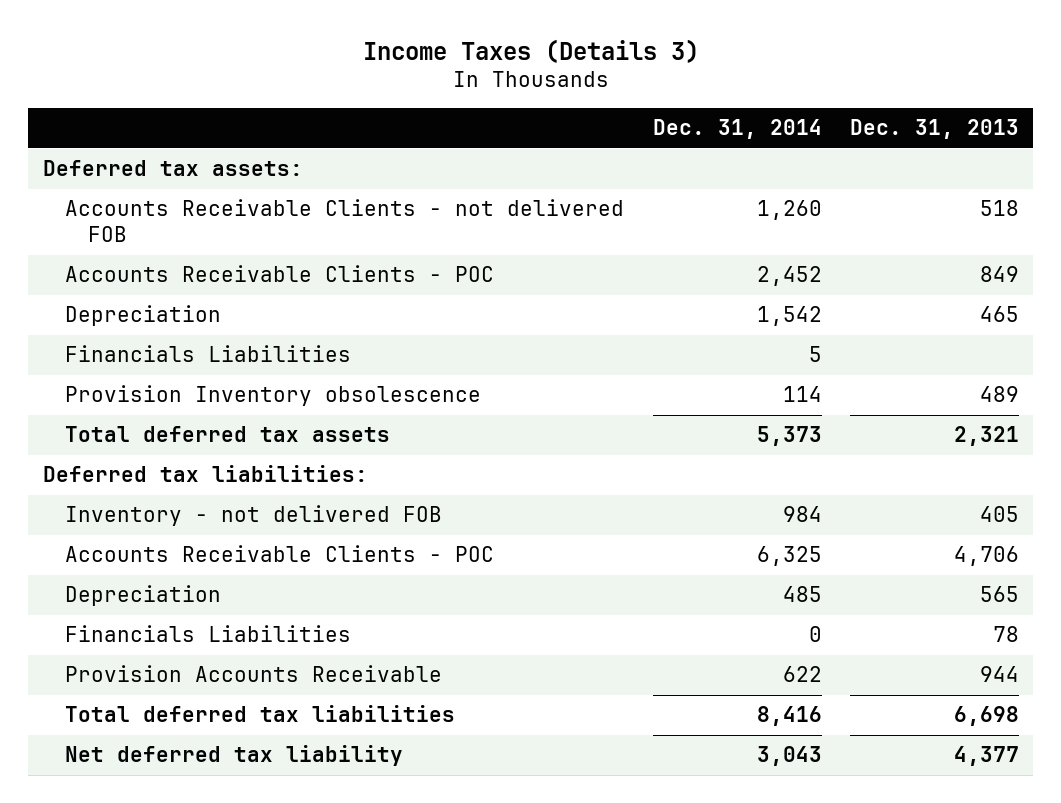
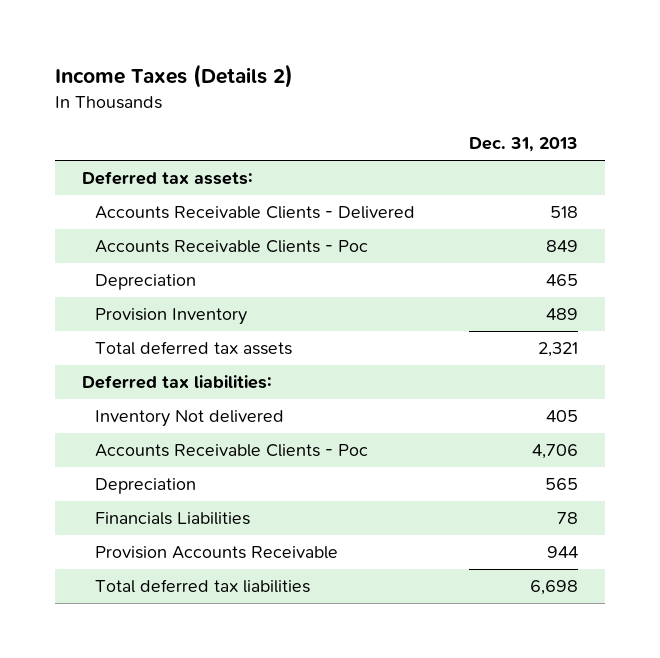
[362,38,699,63] Income Taxes (Details 3) -> [55,64,294,89] Income Taxes (Details 2)
[652,119,822,140] Dec. 31, 2014 -> none
[65,199,625,243] Accounts Receivable Clients - not delivered FOB -> [95,206,416,220] Accounts Receivable Clients - Delivered
[65,265,495,283] Accounts Receivable Clients - POC -> [95,240,369,254] Accounts Receivable Clients - Poc
[65,345,352,363] Financials Liabilities -> none
[65,385,482,407] Provision Inventory obsolescence -> [95,308,248,326] Provision Inventory
[65,505,443,527] Inventory - not delivered FOB -> [95,410,285,428] Inventory Not delivered
[65,545,495,563] Accounts Receivable Clients - POC -> [95,444,369,458] Accounts Receivable Clients - Poc
[65,745,404,767] Net deferred tax liability -> none

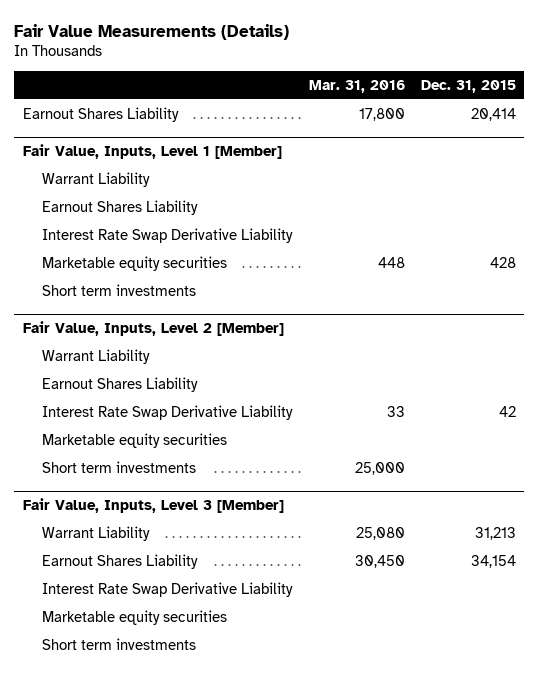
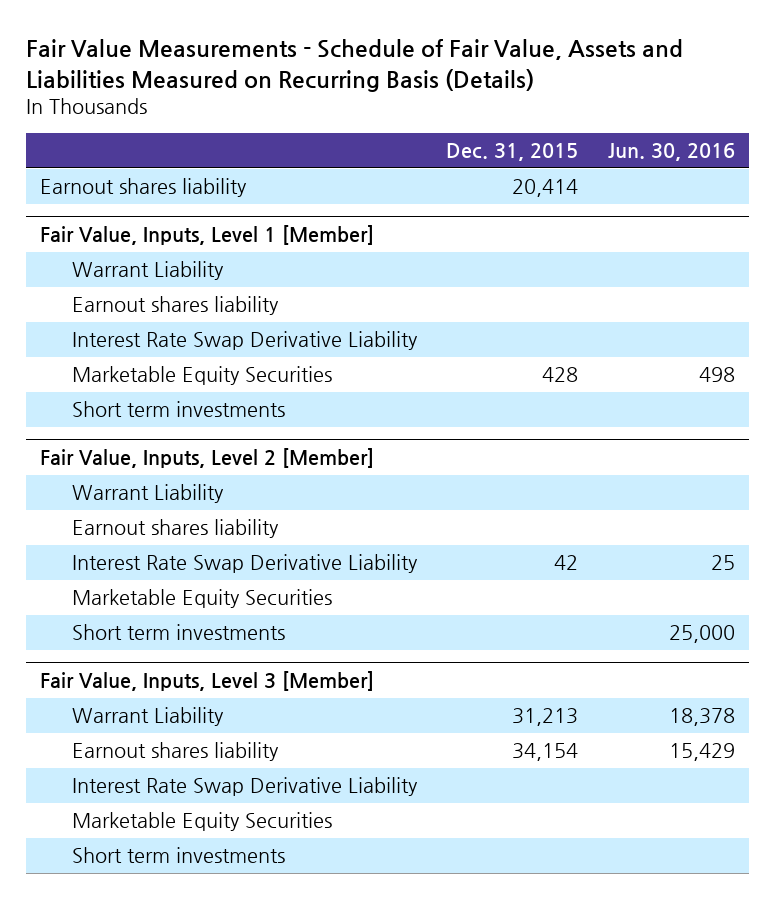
[14,23,290,40] Fair Value Measurements (Details) -> [25,39,683,92] Fair Value Measurements - Schedule of Fair Value, Assets and Liabilities Measured on Recurring Basis (Details)
[308,79,405,93] Mar. 31, 2016 -> none
none -> [607,143,735,162] Jun. 30, 2016
[22,106,179,122] Earnout Shares Liability -> [40,178,248,198] Earnout shares liability
[42,199,199,215] Earnout Shares Liability -> [71,296,279,316] Earnout shares liability
[42,255,228,271] Marketable equity securities -> [71,366,332,386] Marketable Equity Securities
[42,376,199,392] Earnout Shares Liability -> [71,519,279,539] Earnout shares liability
[42,432,228,448] Marketable equity securities -> [71,589,332,609] Marketable Equity Securities
[42,553,199,569] Earnout Shares Liability -> [71,742,279,762] Earnout shares liability
[42,609,228,625] Marketable equity securities -> [71,812,332,832] Marketable Equity Securities

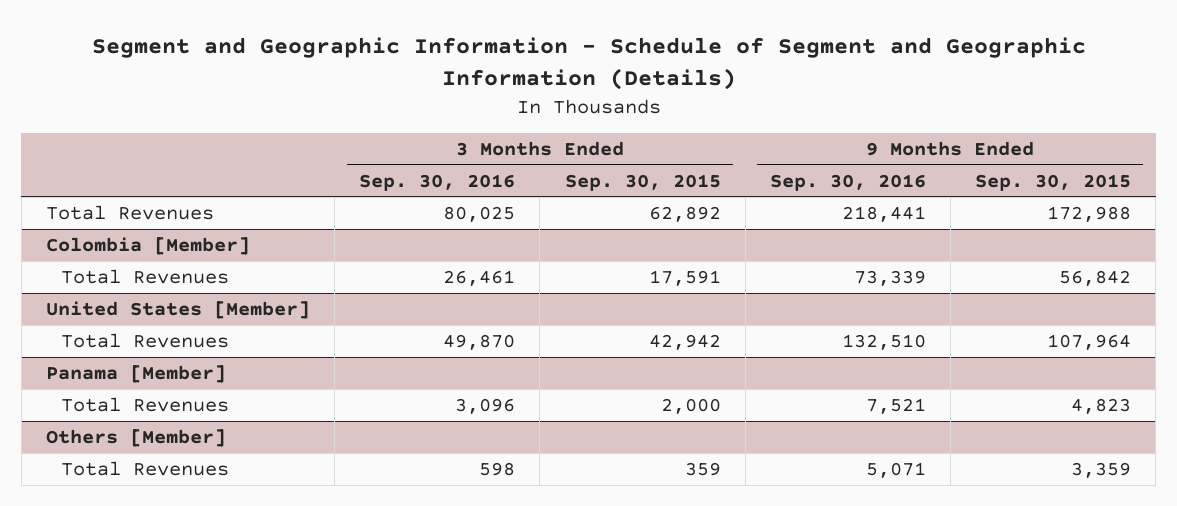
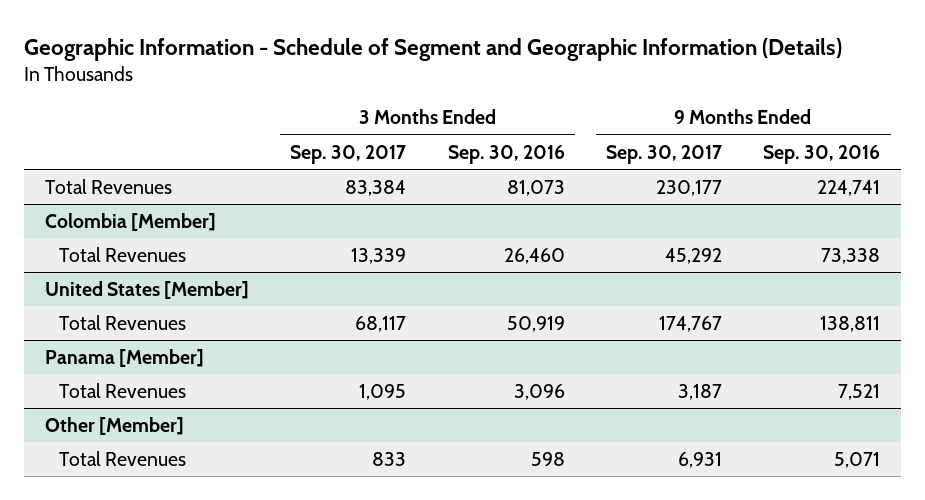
[91,37,1086,90] Segment and Geographic Information - Schedule of Segment and Geographic Information (Details) -> [24,37,843,61] Geographic Information - Schedule of Segment and Geographic Information (Details)
[564,173,721,191] Sep. 30, 2015 -> none
[975,173,1132,191] Sep. 30, 2015 -> none
none -> [290,144,407,164] Sep. 30, 2017
none -> [606,144,723,164] Sep. 30, 2017
[443,205,516,222] 80,025 -> [506,180,565,197] 81,073
[841,205,926,222] 218,441 -> [817,180,881,197] 224,741
[443,269,516,286] 26,461 -> [503,248,565,265] 26,460
[853,269,926,286] 73,339 -> [821,248,881,265] 73,338
[443,333,516,350] 49,870 -> [506,316,565,333] 50,919
[841,333,926,350] 132,510 -> [820,316,881,333] 138,811
[45,428,226,447] Others [Member] -> [44,417,184,436] Other [Member]

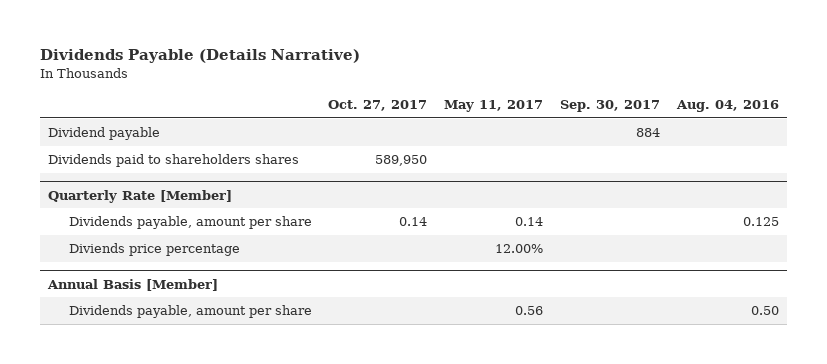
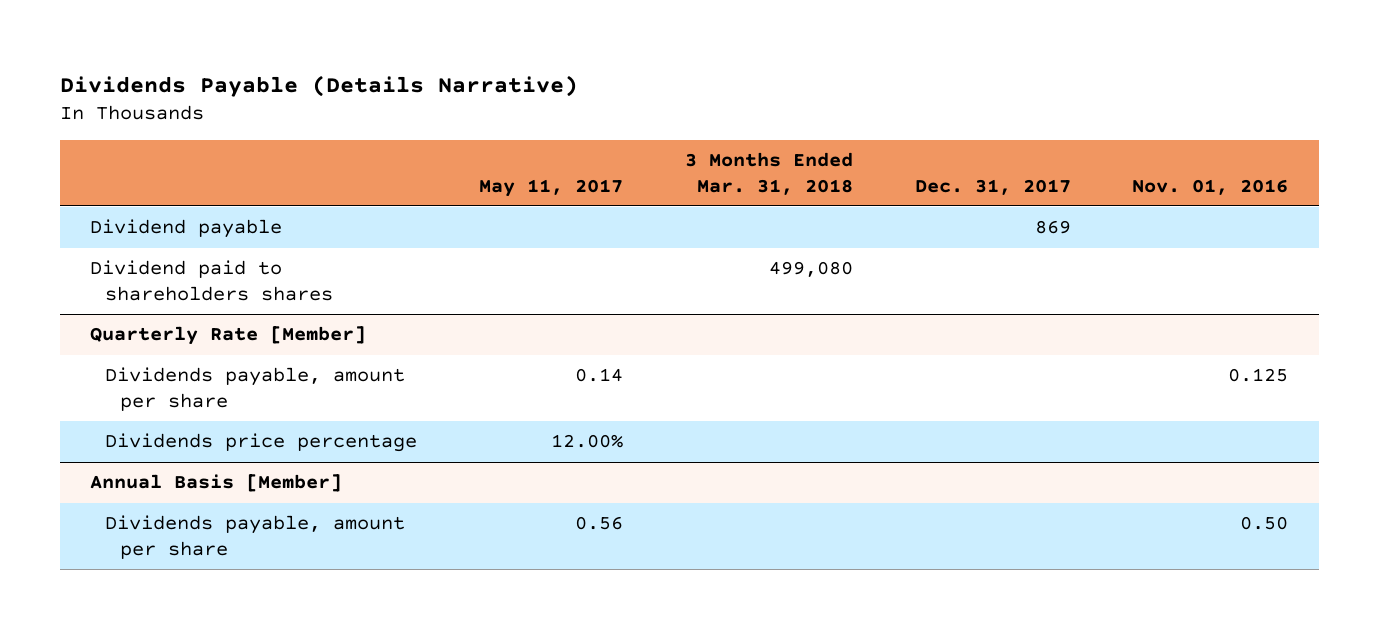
[328,99,428,111] Oct. 27, 2017 -> none
[560,99,661,112] Sep. 30, 2017 -> none
[675,99,779,112] Aug. 04, 2016 -> none
none -> [684,152,853,195] 3 Months Ended Mar. 31, 2018
none -> [914,178,1071,195] Dec. 31, 2017
none -> [1132,178,1289,195] Nov. 01, 2016
[48,154,300,168] Dividends paid to shareholders shares -> [90,260,334,301] Dividend paid to shareholders shares
[68,243,240,257] Diviends price percentage -> [105,433,418,453] Dividends price percentage

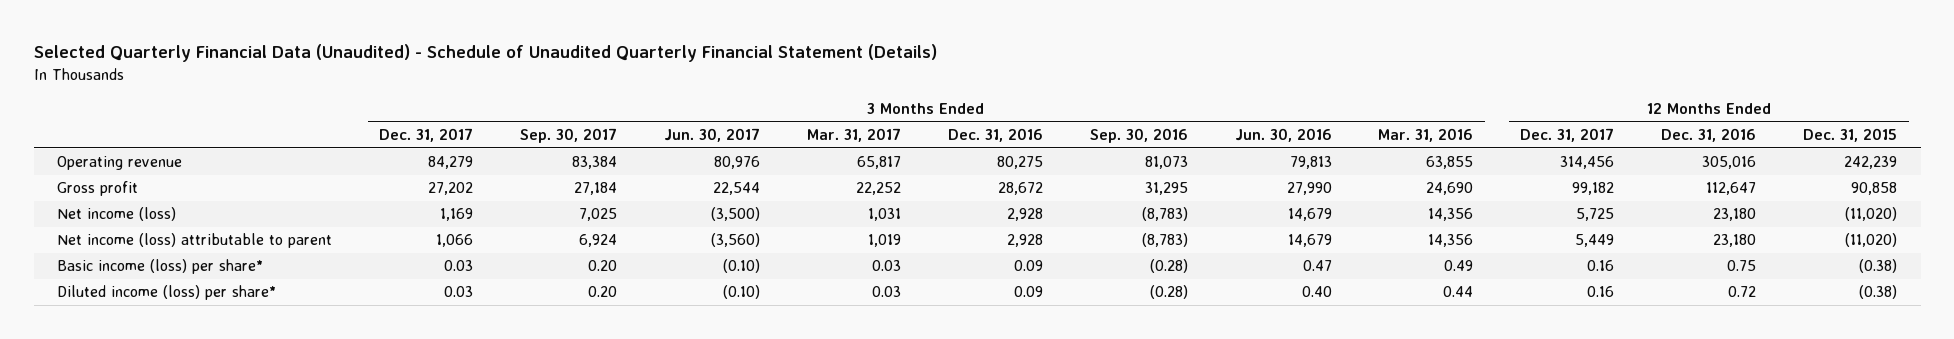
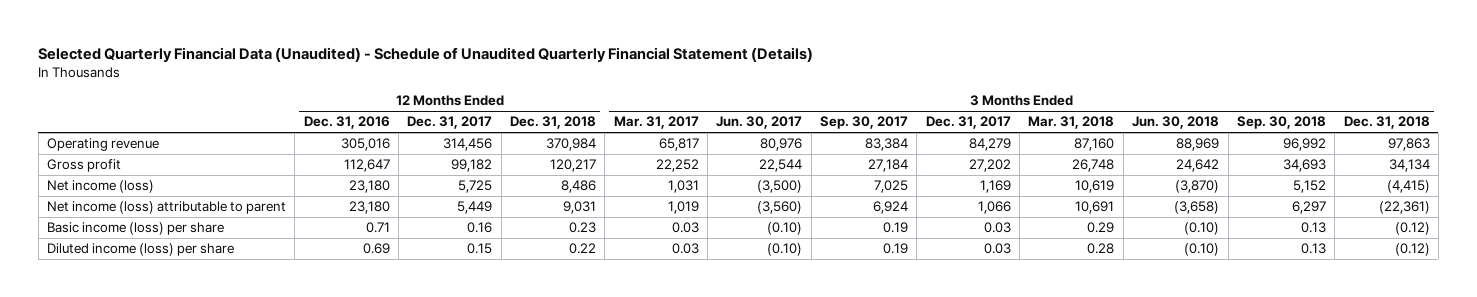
[947,128,1043,143] Dec. 31, 2016 -> none
[1089,128,1188,144] Sep. 30, 2016 -> none
[1234,128,1332,143] Jun. 30, 2016 -> none
[1378,128,1474,143] Mar. 31, 2016 -> none
[1803,128,1898,143] Dec. 31, 2015 -> none
none -> [510,116,597,130] Dec. 31, 2018
none -> [1028,116,1115,130] Mar. 31, 2018
none -> [1132,116,1220,130] Jun. 30, 2018
none -> [1236,116,1326,130] Sep. 30, 2018
none -> [1343,116,1430,130] Dec. 31, 2018
[57,259,264,275] Basic income (loss) per share* -> [47,222,225,236] Basic income (loss) per share
[588,260,618,272] 0.20 -> [883,222,909,234] 0.19
[1727,260,1757,272] 0.75 -> [365,222,390,234] 0.71
[57,285,277,301] Diluted income (loss) per share* -> [47,243,235,257] Diluted income (loss) per share
[588,286,618,298] 0.20 -> [883,243,909,255] 0.19
[1587,286,1615,298] 0.16 -> [467,243,493,255] 0.15
[1728,286,1757,298] 0.72 -> [362,243,390,255] 0.69

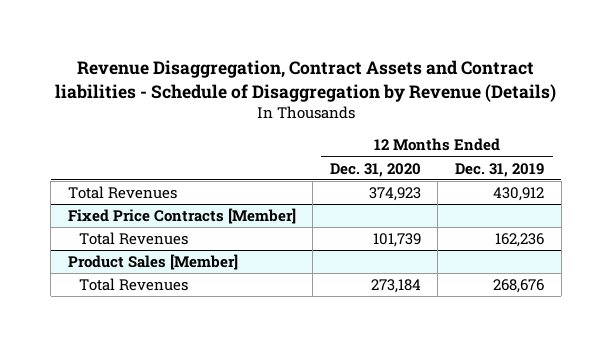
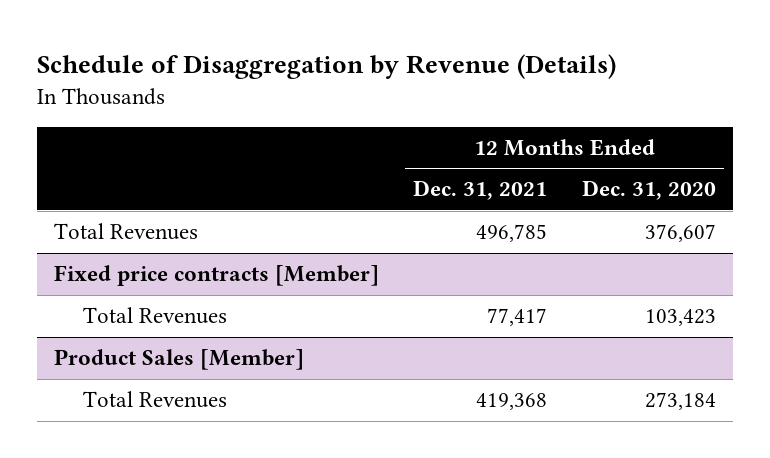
[54,60,556,102] Revenue Disaggregation, Contract Assets and Contract liabilities - Schedule of Disaggregation by Revenue (Details) -> [37,53,617,79] Schedule of Disaggregation by Revenue (Details)
[455,162,545,177] Dec. 31, 2019 -> none
none -> [413,180,548,201] Dec. 31, 2021
[368,187,421,202] 374,923 -> [644,224,716,243] 376,607
[67,208,296,225] Fixed Price Contracts [Member] -> [54,265,380,287] Fixed price contracts [Member]
[372,233,421,248] 101,739 -> [644,309,716,327] 103,423

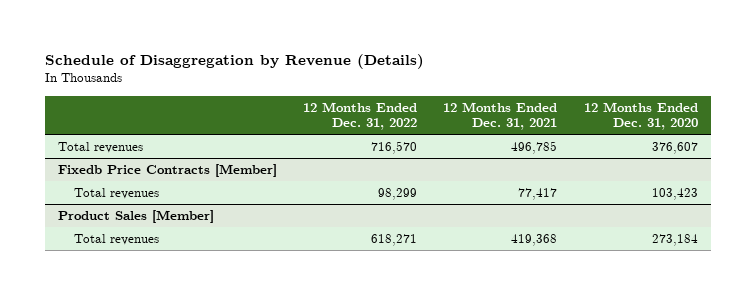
none -> [303,101,418,131] 12 Months Ended Dec. 31, 2022
[54,223,199,241] Total Revenues -> [57,142,143,154] Total revenues
[54,265,380,287] Fixed price contracts [Member] -> [57,164,277,178] Fixedb Price Contracts [Member]
[83,307,228,325] Total Revenues -> [73,188,159,200] Total revenues
[83,391,228,409] Total Revenues -> [73,234,159,246] Total revenues

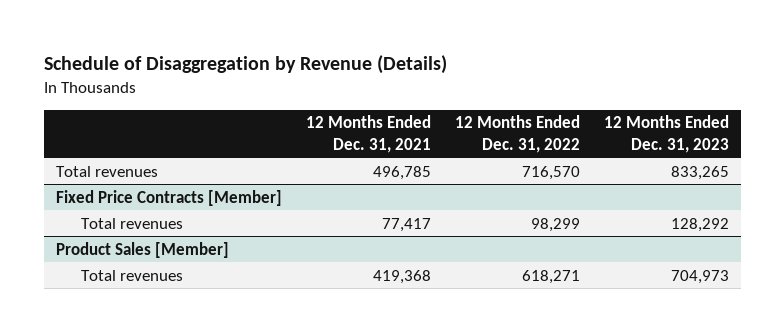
[583,101,698,131] 12 Months Ended Dec. 31, 2020 -> none
none -> [603,115,729,153] 12 Months Ended Dec. 31, 2023
[57,164,277,178] Fixedb Price Contracts [Member] -> [55,189,282,206] Fixed Price Contracts [Member]

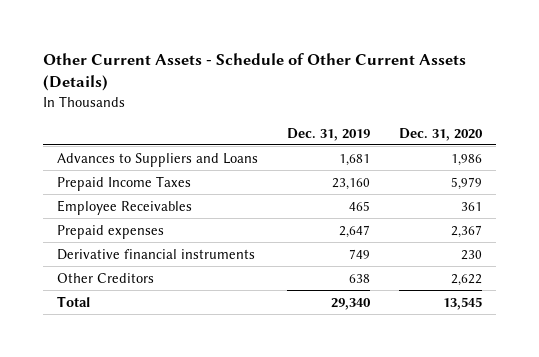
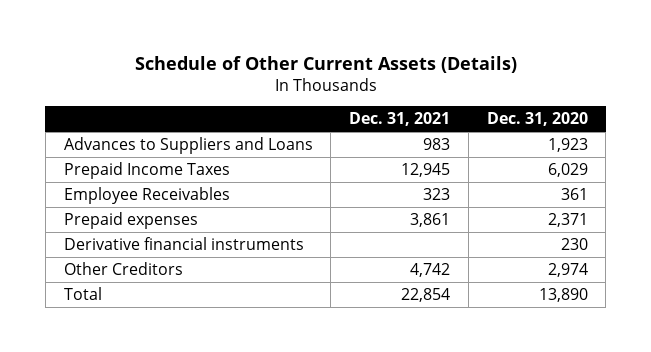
[42,52,466,92] Other Current Assets - Schedule of Other Current Assets (Details) -> [134,55,517,73] Schedule of Other Current Assets (Details)
[286,127,370,141] Dec. 31, 2019 -> none
none -> [349,112,451,127] Dec. 31, 2021
[450,153,482,166] 1,986 -> [547,137,588,152] 1,923
[450,176,482,190] 5,979 -> [547,162,588,177] 6,029
[450,224,482,238] 2,367 -> [547,212,588,227] 2,371
[450,273,482,286] 2,622 -> [547,262,588,277] 2,974
[442,296,482,310] 13,545 -> [538,287,588,302] 13,890

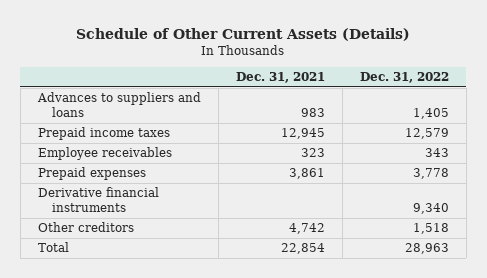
[486,112,588,127] Dec. 31, 2020 -> none
none -> [359,72,449,84] Dec. 31, 2022
[63,136,313,154] Advances to Suppliers and Loans -> [36,92,201,118] Advances to suppliers and loans
[63,161,230,179] Prepaid Income Taxes -> [37,127,170,141] Prepaid income taxes
[63,186,230,204] Employee Receivables -> [37,147,172,161] Employee receivables
[63,261,183,275] Other Creditors -> [37,222,134,233] Other creditors

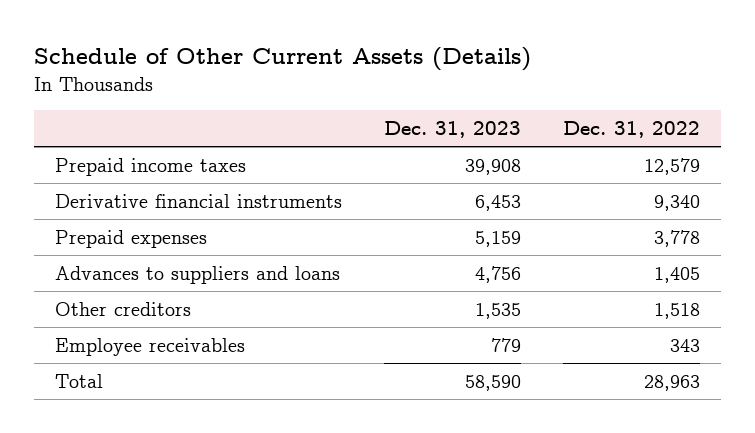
[235,72,325,84] Dec. 31, 2021 -> none
none -> [383,120,521,138] Dec. 31, 2023
[37,167,146,181] Prepaid expenses -> [55,229,208,248] Prepaid expenses
[36,92,201,118] Advances to suppliers and loans -> [55,265,341,284] Advances to suppliers and loans
[37,147,172,161] Employee receivables -> [55,337,246,356] Employee receivables

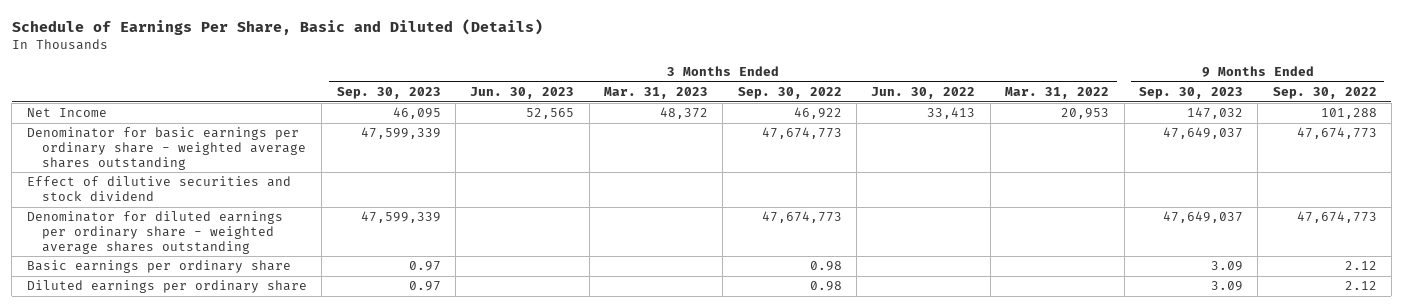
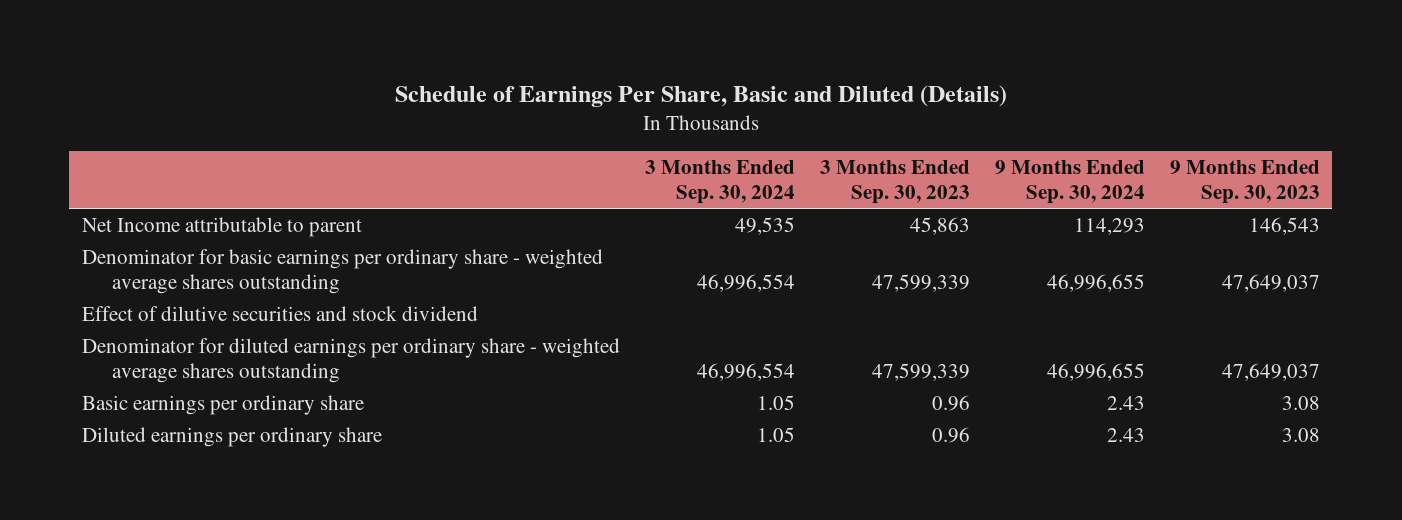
[470,87,575,100] Jun. 30, 2023 -> none
[603,87,708,100] Mar. 31, 2023 -> none
[737,87,842,100] Sep. 30, 2022 -> none
[871,87,976,100] Jun. 30, 2022 -> none
[1005,87,1110,100] Mar. 31, 2022 -> none
[1272,87,1377,100] Sep. 30, 2022 -> none
none -> [644,159,795,205] 3 Months Ended Sep. 30, 2024
none -> [994,159,1145,205] 9 Months Ended Sep. 30, 2024
[26,108,107,118] Net Income -> none
none -> [81,216,362,237] Net Income attributable to parent
[408,261,441,272] 0.97 -> [931,394,970,411] 0.96
[1210,261,1243,272] 3.09 -> [1281,395,1320,410] 3.08
[408,281,441,292] 0.97 -> [931,426,970,443] 0.96
[1210,281,1243,292] 3.09 -> [1281,427,1320,442] 3.08

